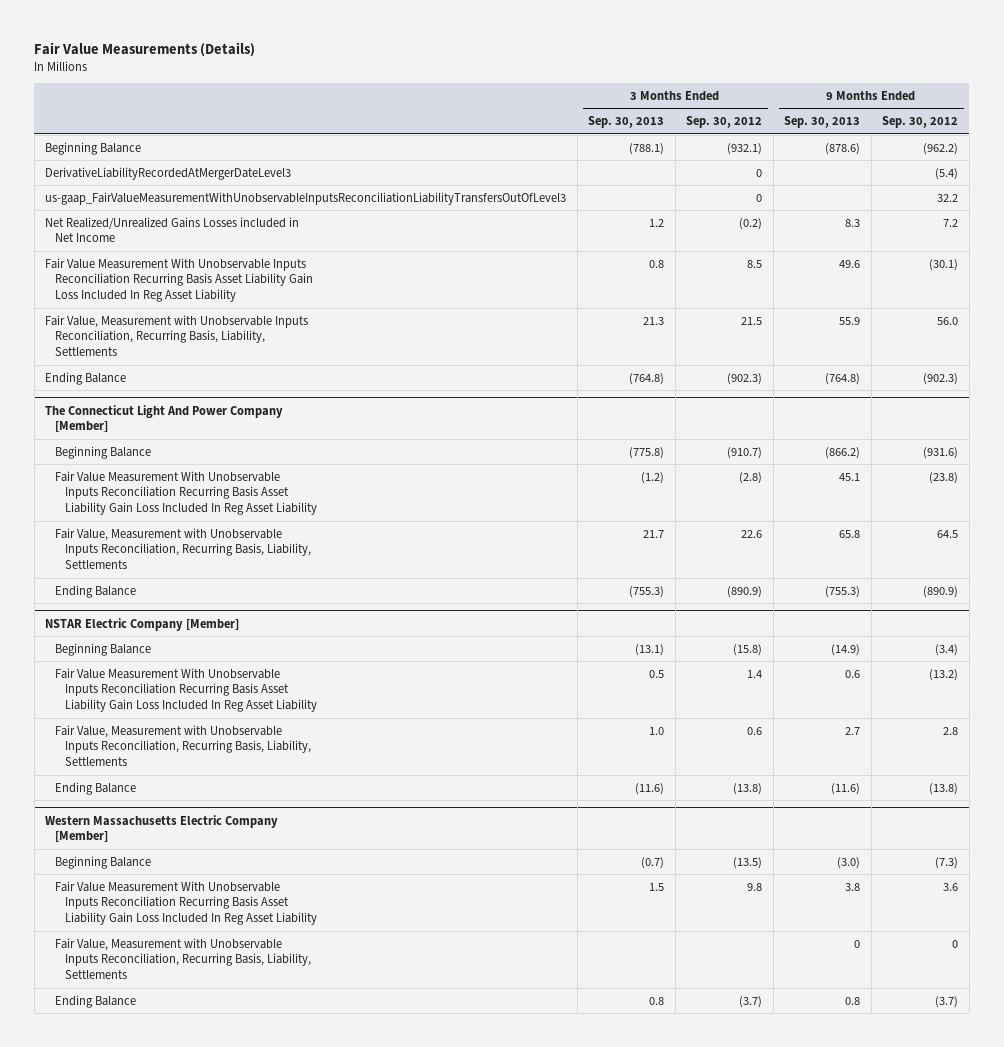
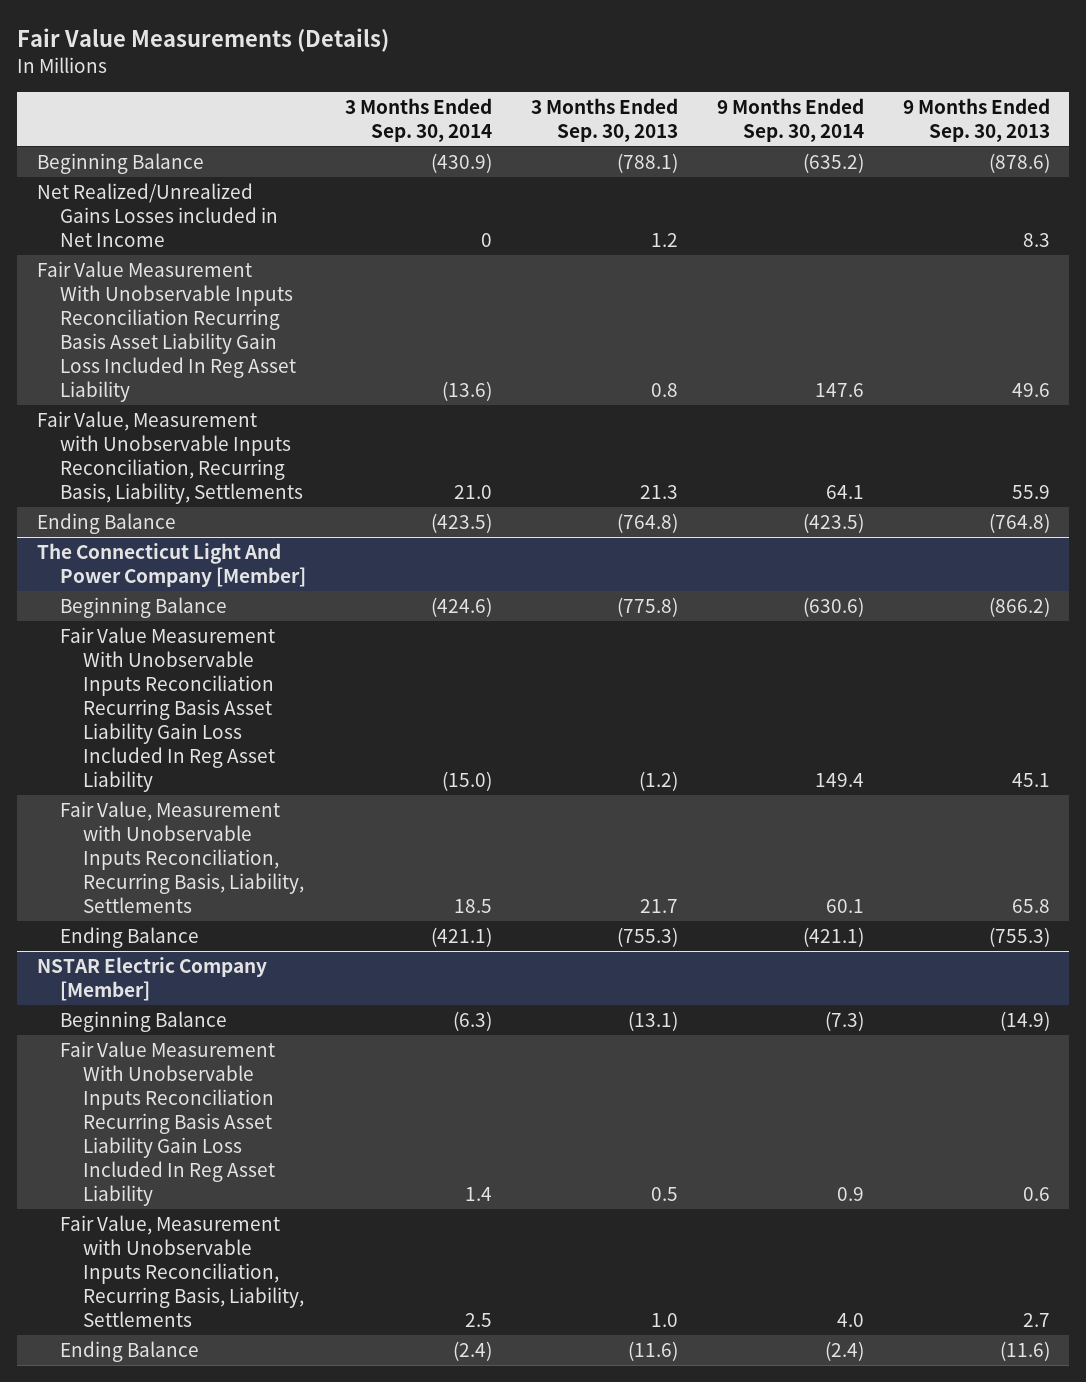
[686,116,763,129] Sep. 30, 2012 -> none
[882,116,959,129] Sep. 30, 2012 -> none
none -> [344,97,492,142] 3 Months Ended Sep. 30, 2014
none -> [716,97,864,142] 9 Months Ended Sep. 30, 2014
[45,166,292,180] DerivativeLiabilityRecordedAtMergerDateLevel3 -> none
[45,191,567,205] us-gaap_FairValueMeasurementWithUnobservableInputsReconciliationLiabilityTransfersOutOfLevel3 -> none
[45,814,279,843] Western Massachusetts Electric Company [Member] -> none
[55,855,152,869] Beginning Balance -> none
[55,880,317,926] Fair Value Measurement With Unobservable Inputs Reconciliation Recurring Basis Asset Liability Gain Loss Included In Reg Asset Liability -> none
[55,937,311,980] Fair Value, Measurement with Unobservable Inputs Reconciliation, Recurring Basis, Liability, Settlements -> none
[55,994,137,1008] Ending Balance -> none

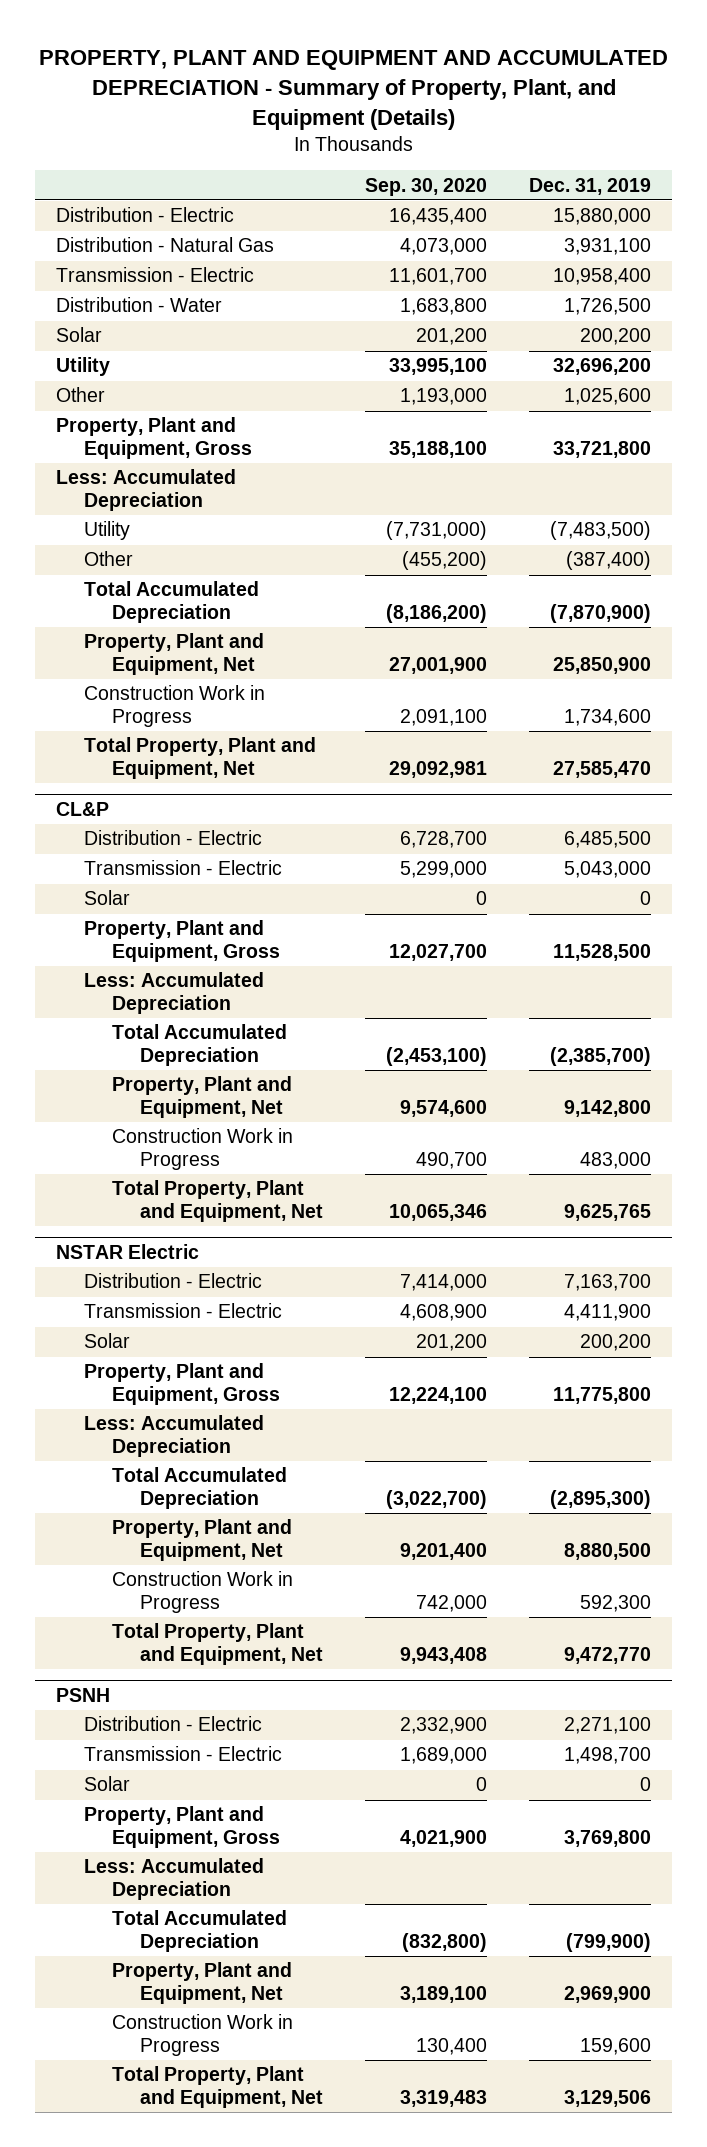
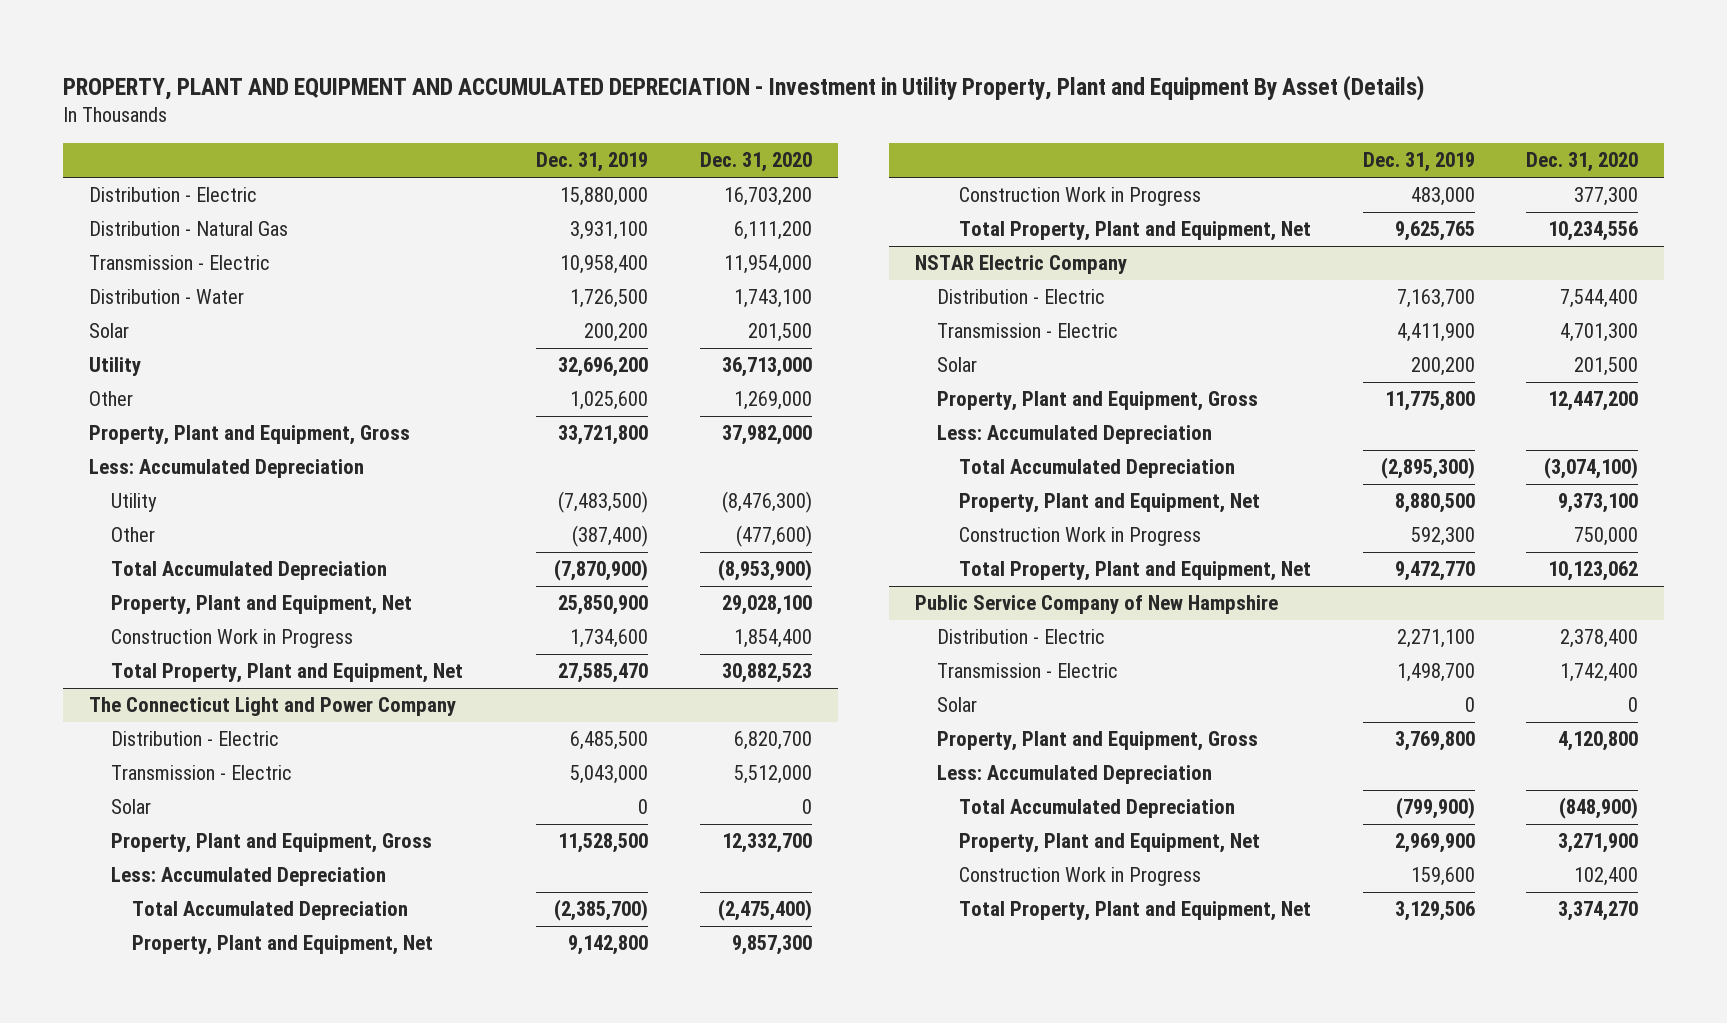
[38,50,668,131] PROPERTY, PLANT AND EQUIPMENT AND ACCUMULATED DEPRECIATION - Summary of Property, Plant, and Equipment (Details) -> [62,74,1424,101] PROPERTY, PLANT AND EQUIPMENT AND ACCUMULATED DEPRECIATION - Investment in Utility Property, Plant and Equipment By Asset (Details)
[365,177,488,196] Sep. 30, 2020 -> none
none -> [700,152,813,173] Dec. 31, 2020
[56,801,110,816] CL&P -> [88,697,456,717] The Connecticut Light and Power Company
[56,1243,200,1259] NSTAR Electric -> [915,255,1128,275] NSTAR Electric Company
[56,1687,111,1702] PSNH -> [915,595,1279,615] Public Service Company of New Hampshire

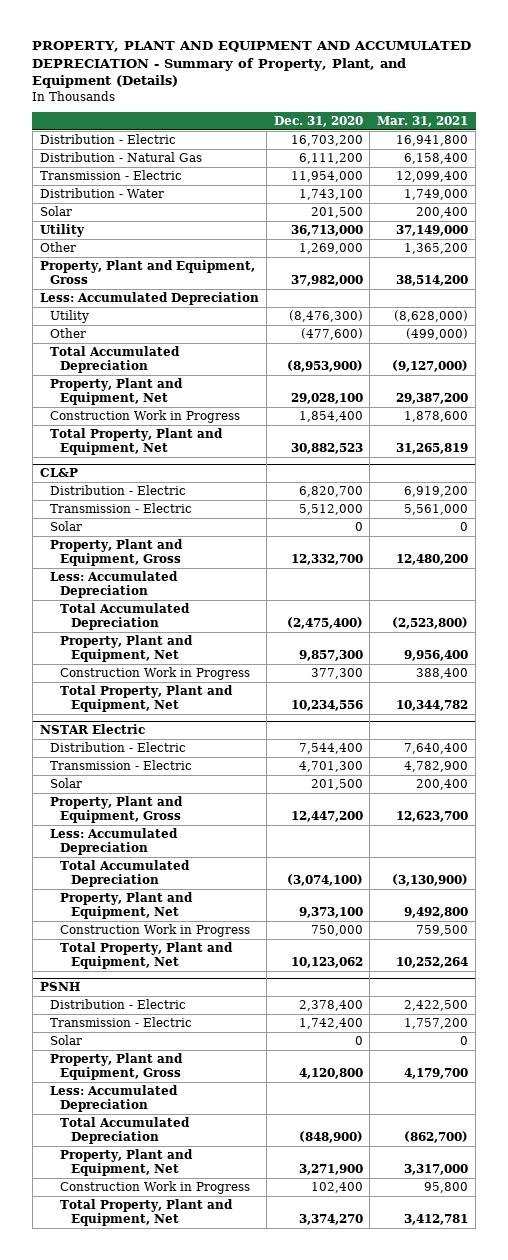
[62,74,1424,101] PROPERTY, PLANT AND EQUIPMENT AND ACCUMULATED DEPRECIATION - Investment in Utility Property, Plant and Equipment By Asset (Details) -> [32,41,472,89] PROPERTY, PLANT AND EQUIPMENT AND ACCUMULATED DEPRECIATION - Summary of Property, Plant, and Equipment (Details)
[536,152,649,173] Dec. 31, 2019 -> none
none -> [377,115,469,127] Mar. 31, 2021
[88,697,456,717] The Connecticut Light and Power Company -> [39,468,78,478] CL&P
[915,255,1128,275] NSTAR Electric Company -> [39,724,145,735] NSTAR Electric
[915,595,1279,615] Public Service Company of New Hampshire -> [39,982,80,992] PSNH

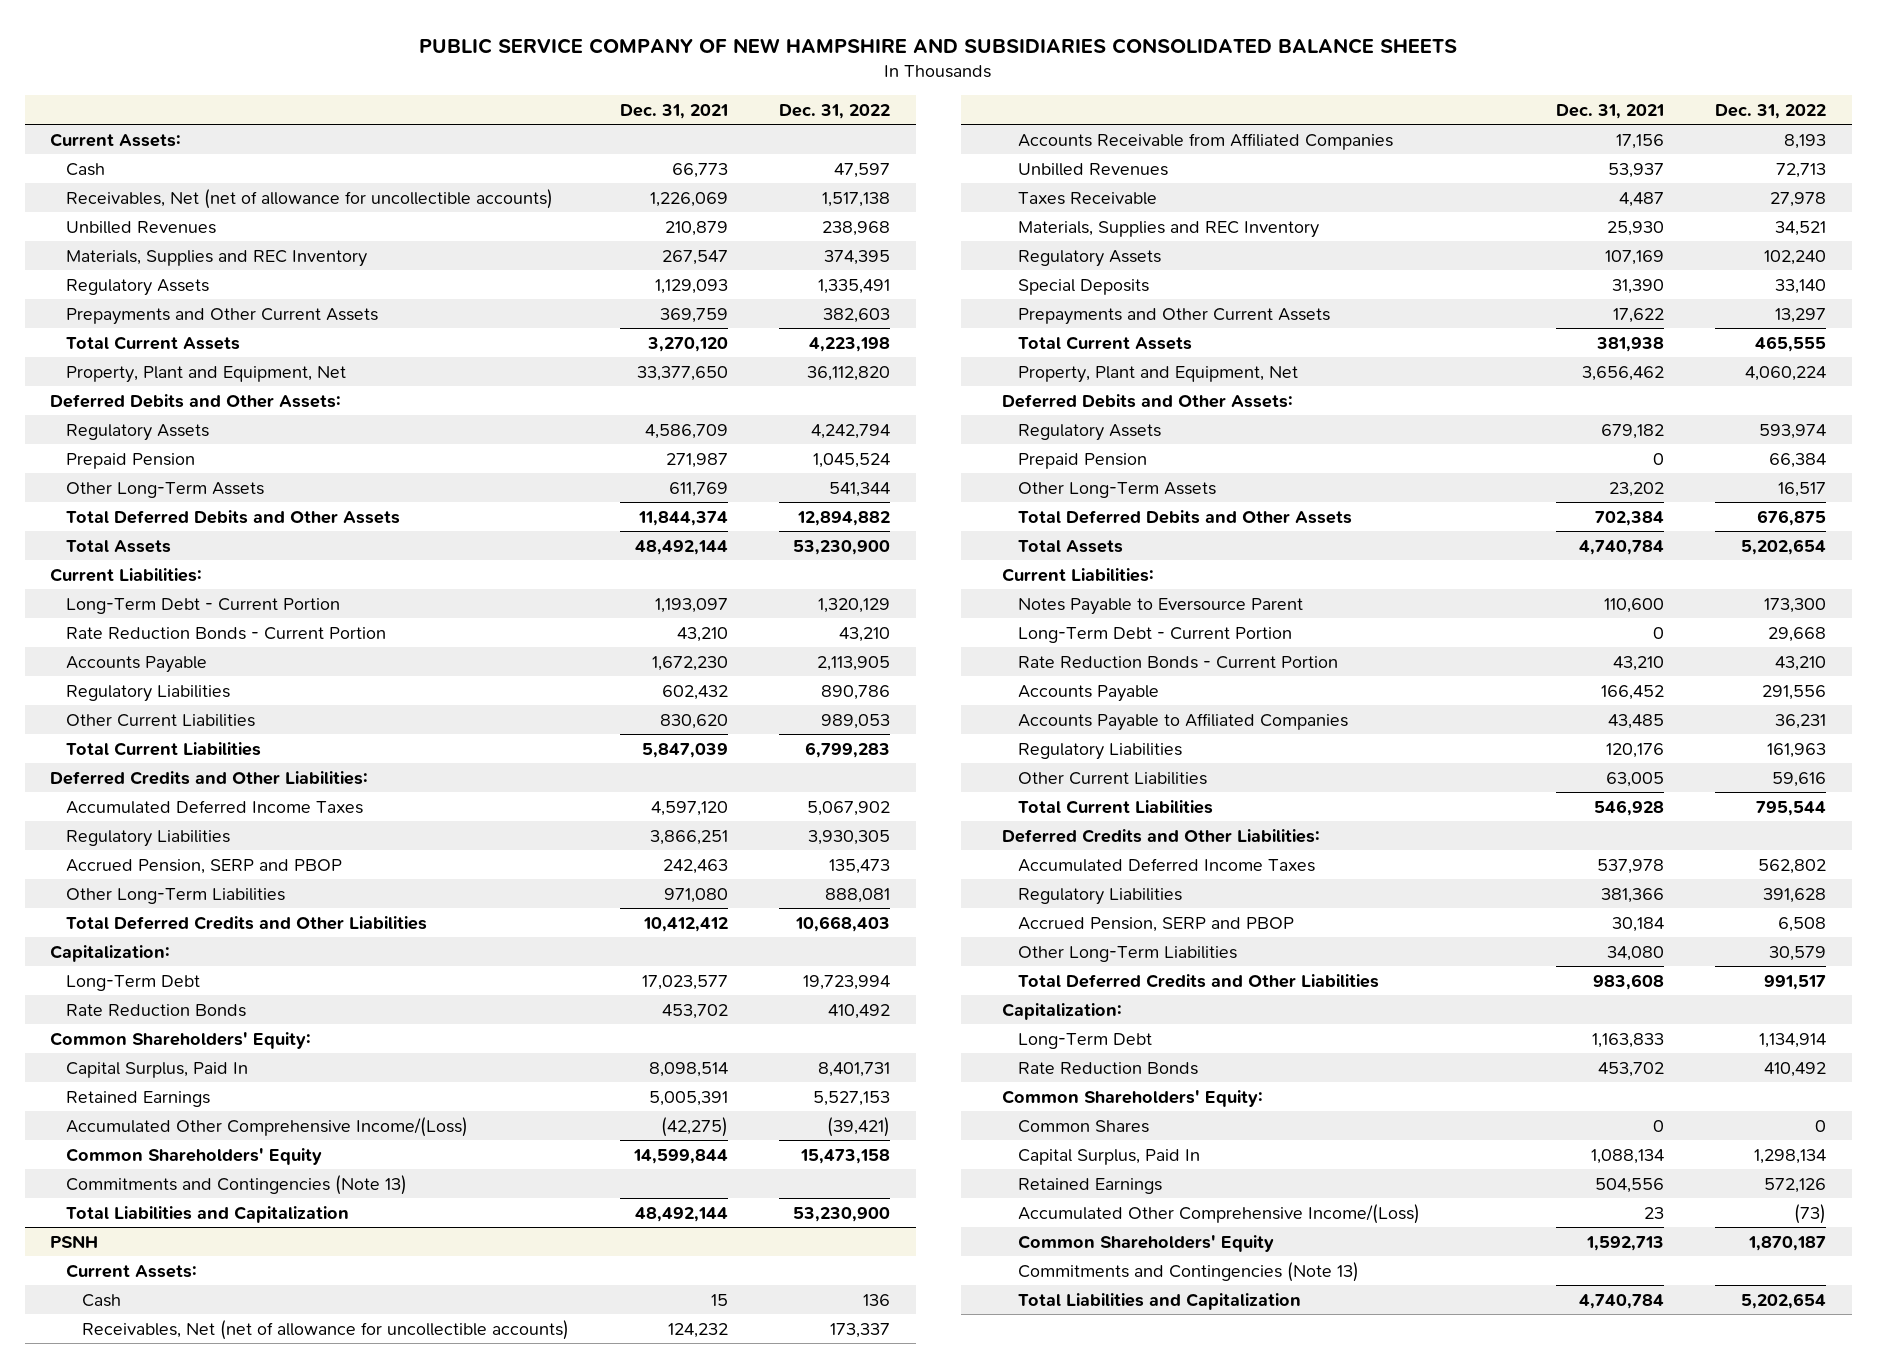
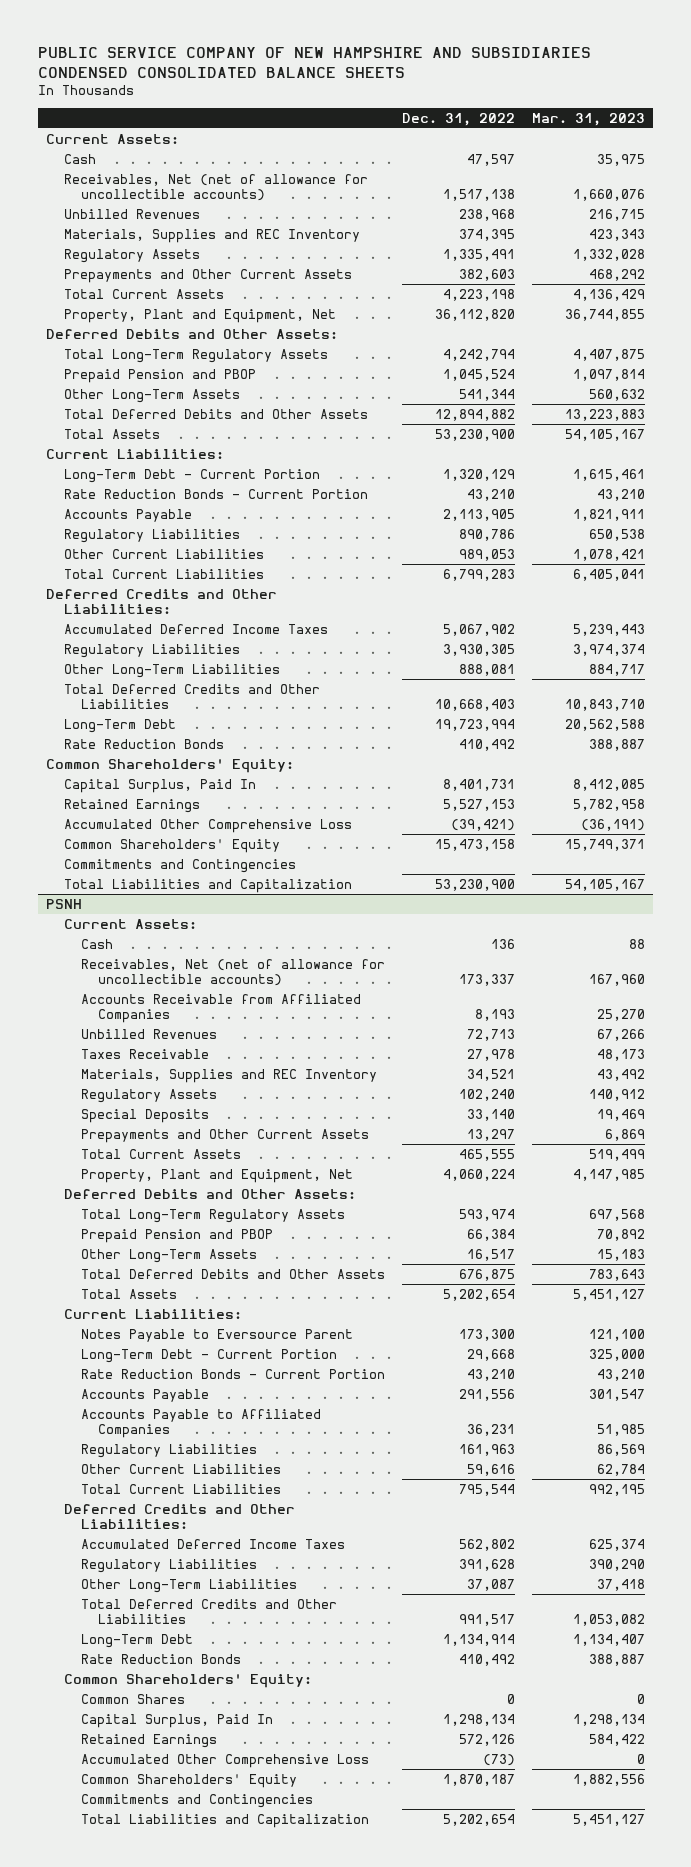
[419,37,1458,54] PUBLIC SERVICE COMPANY OF NEW HAMPSHIRE AND SUBSIDIARIES CONSOLIDATED BALANCE SHEETS -> [37,46,591,78] PUBLIC SERVICE COMPANY OF NEW HAMPSHIRE AND SUBSIDIARIES CONDENSED CONSOLIDATED BALANCE SHEETS
[620,103,729,119] Dec. 31, 2021 -> none
none -> [531,112,645,126] Mar. 31, 2023
[66,423,210,441] Regulatory Assets -> [63,348,328,363] Total Long-Term Regulatory Assets
[66,452,196,469] Prepaid Pension -> [63,368,256,383] Prepaid Pension and PBOP
[66,858,343,874] Accrued Pension, SERP and PBOP -> none
[50,944,171,962] Capitalization: -> none
[66,1116,469,1137] Accumulated Other Comprehensive Income/(Loss) -> [63,818,352,833] Accumulated Other Comprehensive Loss
[66,1174,408,1195] Commitments and Contingencies (Note 13) -> [63,858,296,873] Commitments and Contingencies
[1017,423,1161,441] Regulatory Assets -> [81,1208,346,1223] Total Long-Term Regulatory Assets
[1017,452,1147,469] Prepaid Pension -> [81,1228,274,1243] Prepaid Pension and PBOP
[1017,916,1294,932] Accrued Pension, SERP and PBOP -> none
[1769,945,1827,961] 30,579 -> [466,1578,515,1591] 37,087
[1002,1002,1123,1020] Capitalization: -> none
[1017,1203,1420,1224] Accumulated Other Comprehensive Income/(Loss) -> [81,1753,370,1768] Accumulated Other Comprehensive Loss
[1017,1261,1359,1282] Commitments and Contingencies (Note 13) -> [81,1793,314,1808] Commitments and Contingencies

